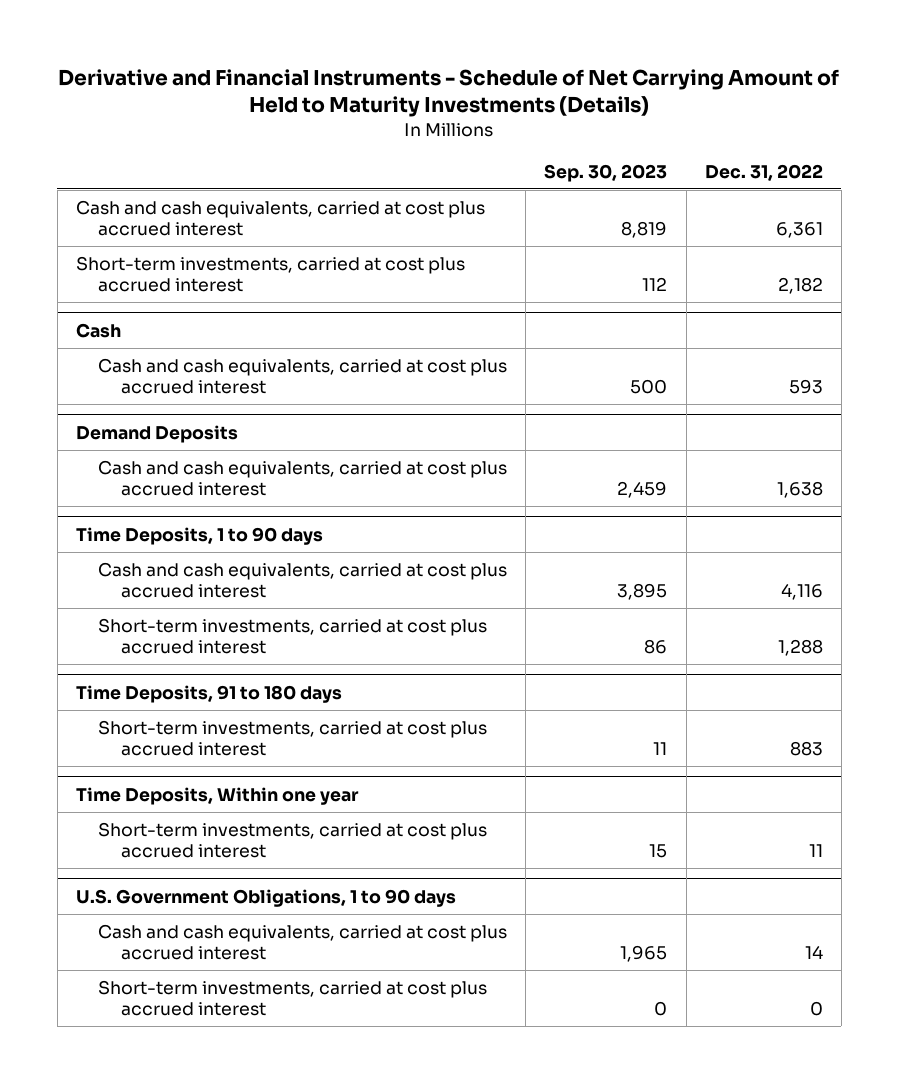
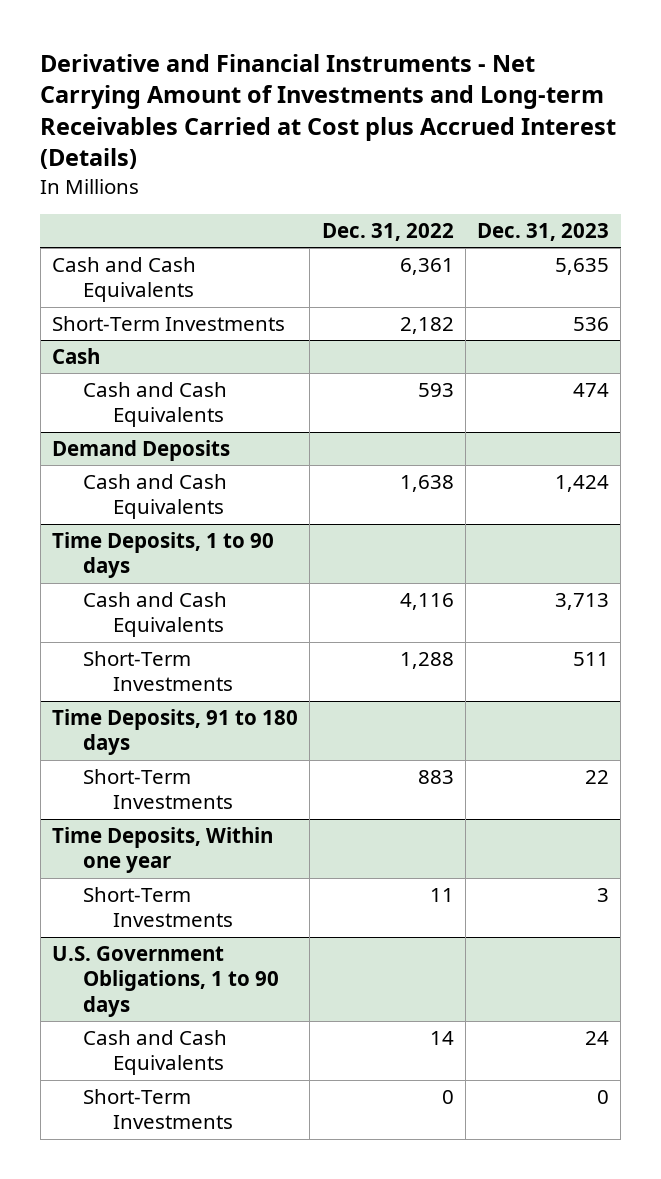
[58,68,840,118] Derivative and Financial Instruments - Schedule of Net Carrying Amount of Held to Maturity Investments (Details) -> [40,53,617,170] Derivative and Financial Instruments - Net Carrying Amount of Investments and Long-term Receivables Carried at Cost plus Accrued Interest (Details)
[544,163,668,182] Sep. 30, 2023 -> none
none -> [477,222,610,241] Dec. 31, 2023
[75,199,485,237] Cash and cash equivalents, carried at cost plus accrued interest -> [51,256,196,303] Cash and Cash Equivalents
[75,255,465,293] Short-term investments, carried at cost plus accrued interest -> [51,315,285,331] Short-Term Investments
[98,357,508,395] Cash and cash equivalents, carried at cost plus accrued interest -> [82,381,227,428] Cash and Cash Equivalents
[98,459,508,497] Cash and cash equivalents, carried at cost plus accrued interest -> [82,473,227,520] Cash and Cash Equivalents
[98,561,508,599] Cash and cash equivalents, carried at cost plus accrued interest -> [82,591,227,638] Cash and Cash Equivalents
[98,617,488,655] Short-term investments, carried at cost plus accrued interest -> [82,650,234,692] Short-Term Investments
[98,719,488,757] Short-term investments, carried at cost plus accrued interest -> [82,768,234,810] Short-Term Investments
[98,821,488,859] Short-term investments, carried at cost plus accrued interest -> none
none -> [82,886,234,928] Short-Term Investments
[98,979,488,1017] Short-term investments, carried at cost plus accrued interest -> none
[98,923,508,961] Cash and cash equivalents, carried at cost plus accrued interest -> [82,1029,227,1076] Cash and Cash Equivalents
none -> [82,1088,234,1130] Short-Term Investments

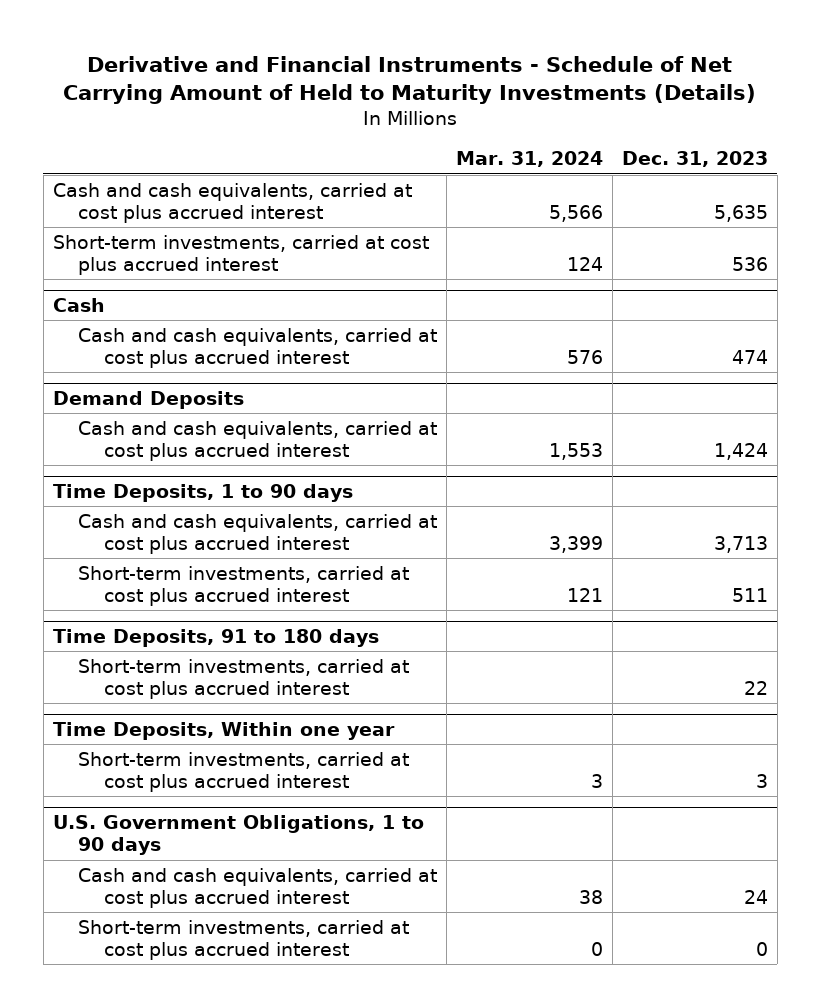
[40,53,617,170] Derivative and Financial Instruments - Net Carrying Amount of Investments and Long-term Receivables Carried at Cost plus Accrued Interest (Details) -> [63,55,757,105] Derivative and Financial Instruments - Schedule of Net Carrying Amount of Held to Maturity Investments (Details)
[321,222,454,241] Dec. 31, 2022 -> none
none -> [456,151,604,168] Mar. 31, 2024
[51,256,196,303] Cash and Cash Equivalents -> [52,182,412,224] Cash and cash equivalents, carried at cost plus accrued interest
[51,315,285,331] Short-Term Investments -> [52,234,429,276] Short-term investments, carried at cost plus accrued interest
[82,381,227,428] Cash and Cash Equivalents -> [78,327,438,369] Cash and cash equivalents, carried at cost plus accrued interest
[82,473,227,520] Cash and Cash Equivalents -> [78,420,438,462] Cash and cash equivalents, carried at cost plus accrued interest
[82,591,227,638] Cash and Cash Equivalents -> [78,513,438,555] Cash and cash equivalents, carried at cost plus accrued interest
[82,650,234,692] Short-Term Investments -> [78,565,410,607] Short-term investments, carried at cost plus accrued interest
[82,768,234,810] Short-Term Investments -> none
none -> [78,658,410,700] Short-term investments, carried at cost plus accrued interest
[82,886,234,928] Short-Term Investments -> none
none -> [78,751,410,793] Short-term investments, carried at cost plus accrued interest
[82,1088,234,1130] Short-Term Investments -> none
[82,1029,227,1076] Cash and Cash Equivalents -> [78,867,438,909] Cash and cash equivalents, carried at cost plus accrued interest
none -> [78,919,410,961] Short-term investments, carried at cost plus accrued interest

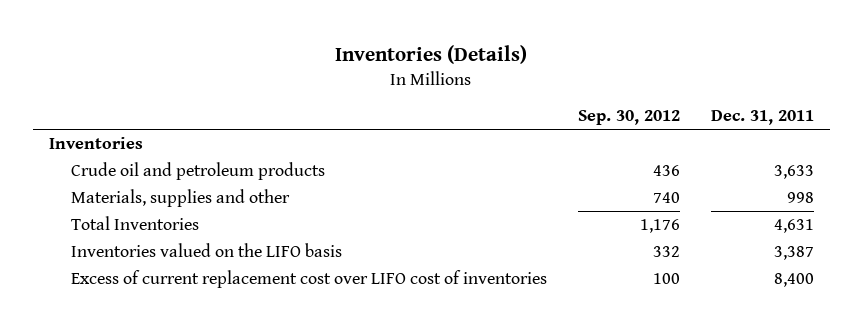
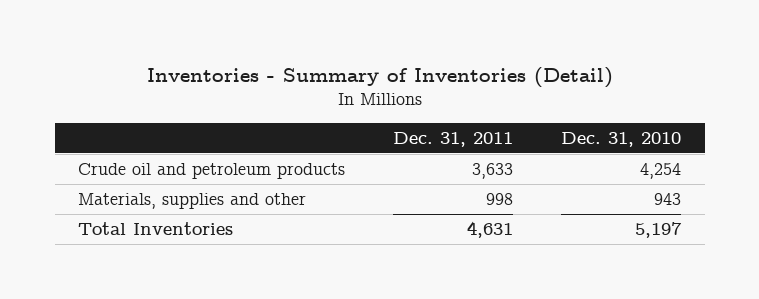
[335,44,528,64] Inventories (Details) -> [146,66,613,88] Inventories - Summary of Inventories (Detail)
[577,110,680,126] Sep. 30, 2012 -> none
none -> [560,131,681,147] Dec. 31, 2010
[48,136,143,149] Inventories -> none
[70,242,342,257] Inventories valued on the LIFO basis -> none
[70,269,547,288] Excess of current replacement cost over LIFO cost of inventories -> none

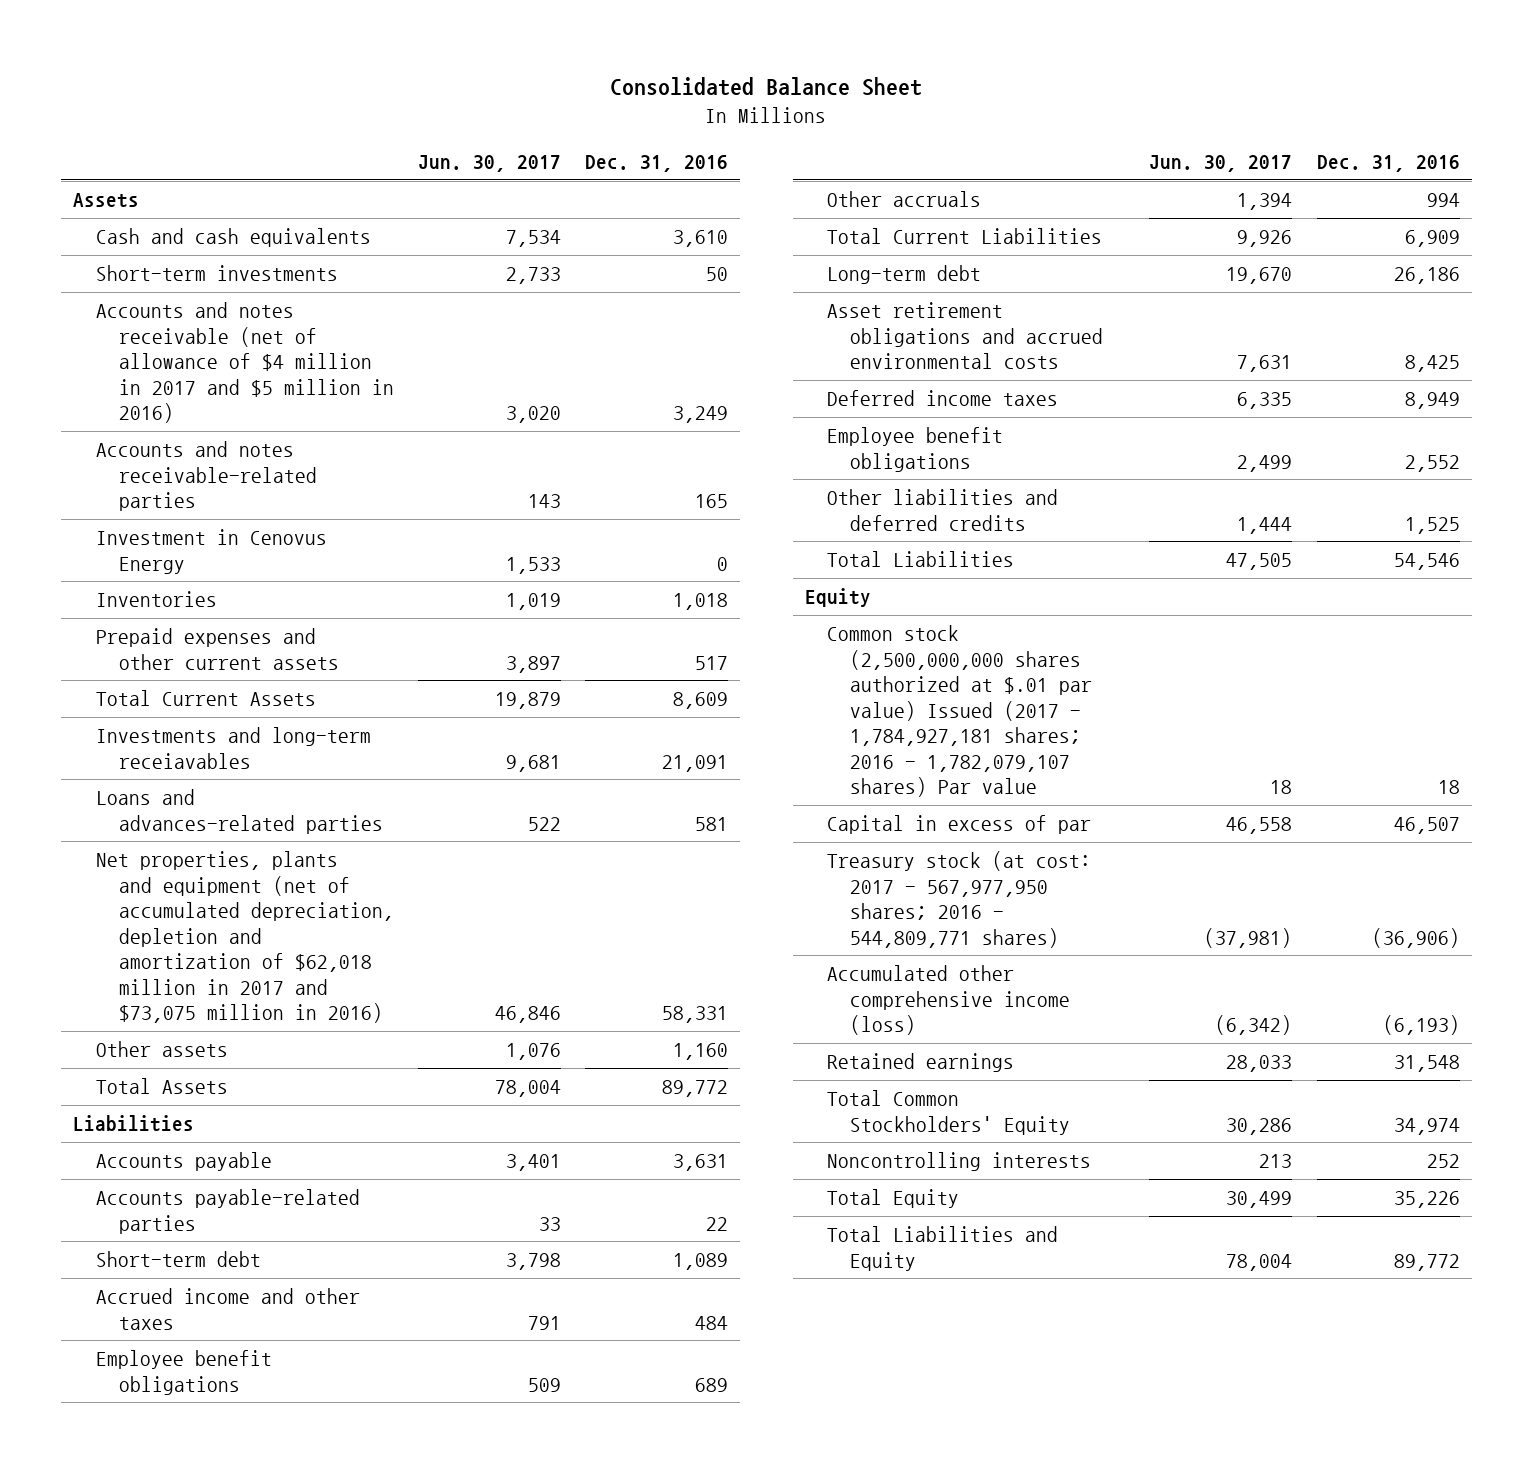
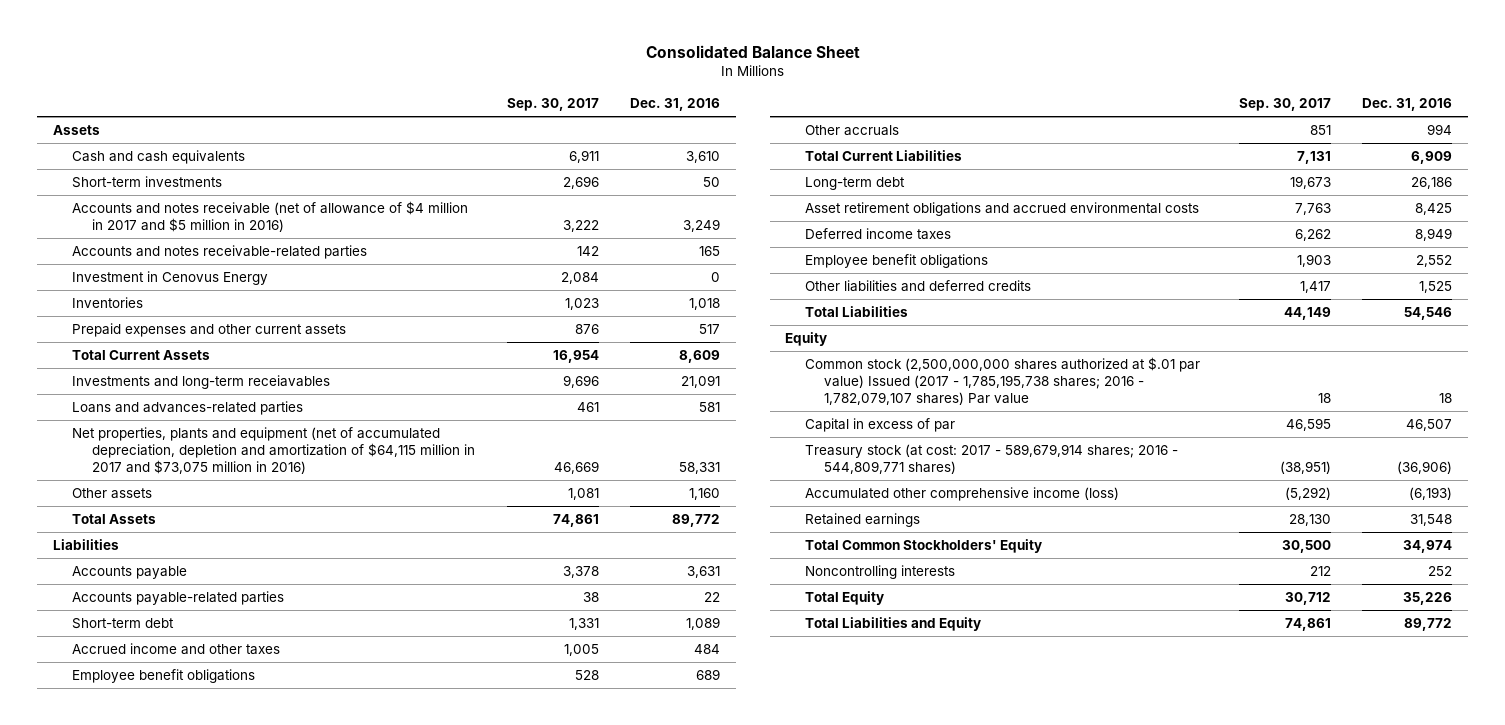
[418,154,562,172] Jun. 30, 2017 -> none
none -> [506,97,599,111] Sep. 30, 2017
[96,851,394,1023] Net properties, plants and equipment (net of accumulated depreciation, depletion and amortization of $62,018 million in 2017 and $73,075 million in 2016) -> [72,427,476,474] Net properties, plants and equipment (net of accumulated depreciation, depletion and amortization of $64,115 million in 2017 and $73,075 million in 2016)
[827,625,1093,797] Common stock (2,500,000,000 shares authorized at $.01 par value) Issued (2017 - 1,784,927,181 shares; 2016 - 1,782,079,107 shares) Par value -> [804,357,1200,405] Common stock (2,500,000,000 shares authorized at $.01 par value) Issued (2017 - 1,785,195,738 shares; 2016 - 1,782,079,107 shares) Par value
[827,851,1092,948] Treasury stock (at cost: 2017 - 567,977,950 shares; 2016 - 544,809,771 shares) -> [804,444,1178,474] Treasury stock (at cost: 2017 - 589,679,914 shares; 2016 - 544,809,771 shares)

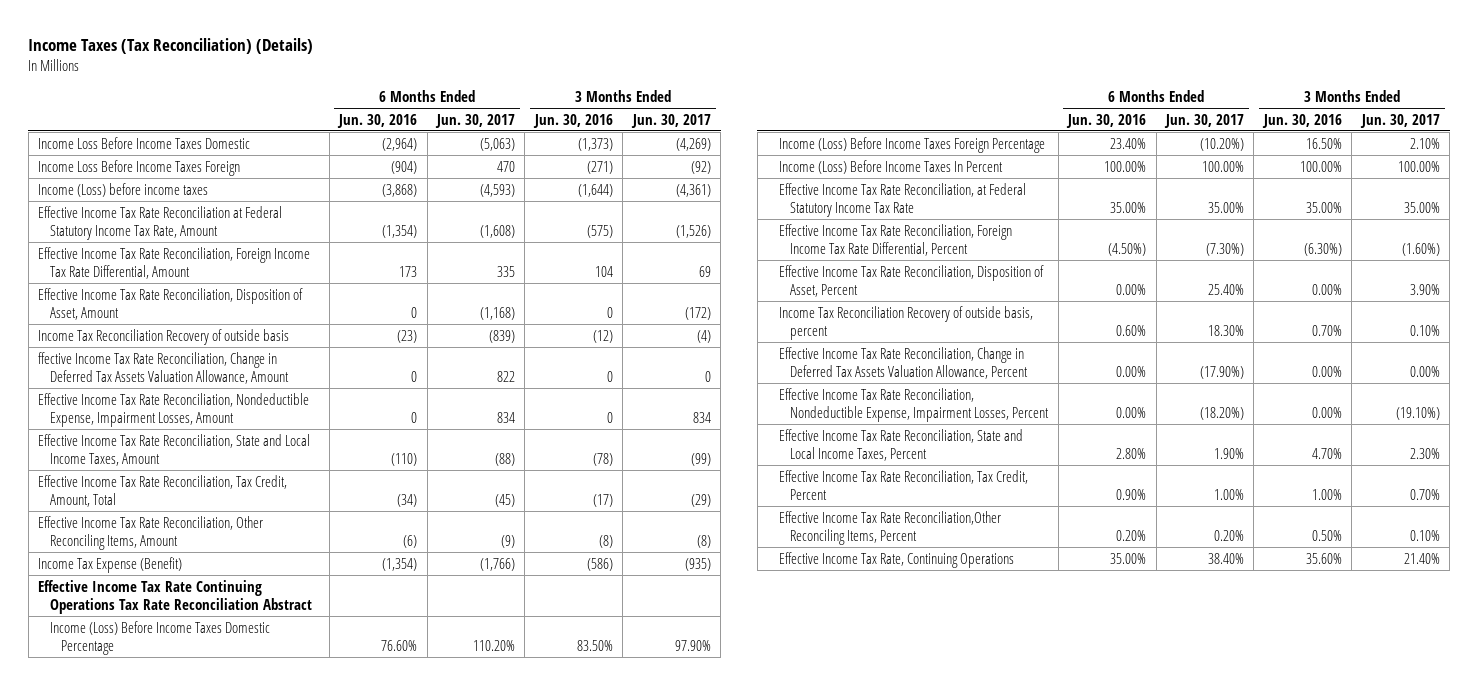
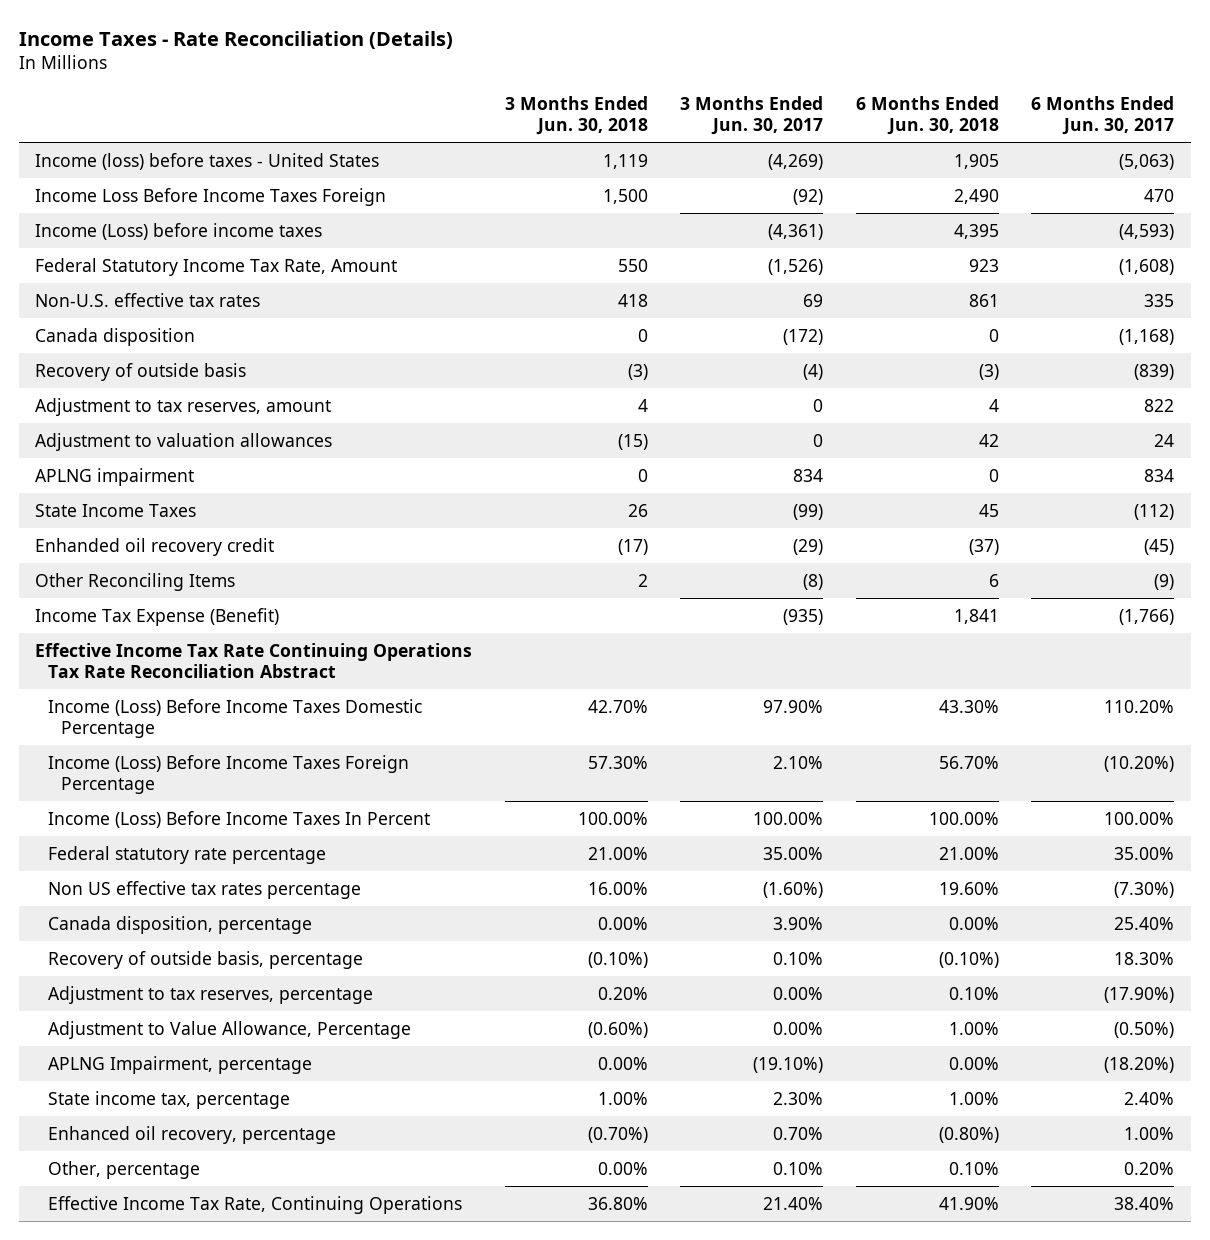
[28,38,314,55] Income Taxes (Tax Reconciliation) (Details) -> [19,30,454,49] Income Taxes - Rate Reconciliation (Details)
[337,113,418,128] Jun. 30, 2016 -> none
[532,113,613,128] Jun. 30, 2016 -> none
none -> [504,96,648,136] 3 Months Ended Jun. 30, 2018
none -> [855,96,999,136] 6 Months Ended Jun. 30, 2018
[38,136,251,149] Income Loss Before Income Taxes Domestic -> [35,152,380,170] Income (loss) before taxes - United States
[38,205,283,241] Effective Income Tax Rate Reconciliation at Federal Statutory Income Tax Rate, Amount -> [35,257,398,276] Federal Statutory Income Tax Rate, Amount
[38,246,311,280] Effective Income Tax Rate Reconciliation, Foreign Income Tax Rate Differential, Amount -> [35,292,261,307] Non-U.S. effective tax rates
[38,287,304,321] Effective Income Tax Rate Reconciliation, Disposition of Asset, Amount -> [35,327,196,346] Canada disposition
[38,328,290,345] Income Tax Reconciliation Recovery of outside basis -> [35,362,247,381] Recovery of outside basis
[38,351,289,385] ffective Income Tax Rate Reconciliation, Change in Deferred Tax Assets Valuation Allowance, Amount -> [35,397,332,416] Adjustment to tax reserves, amount
none -> [35,432,333,451] Adjustment to valuation allowances
[38,392,310,428] Effective Income Tax Rate Reconciliation, Nondeductible Expense, Impairment Losses, Amount -> [35,467,195,486] APLNG impairment
[38,433,311,467] Effective Income Tax Rate Reconciliation, State and Local Income Taxes, Amount -> [35,503,197,517] State Income Taxes
[494,453,515,467] (88) -> [1134,503,1175,520] (112)
[38,474,288,508] Effective Income Tax Rate Reconciliation, Tax Credit, Amount, Total -> [35,537,275,556] Enhanded oil recovery credit
[38,515,264,551] Effective Income Tax Rate Reconciliation, Other Reconciling Items, Amount -> [35,572,236,591] Other Reconciling Items
[778,510,1001,546] Effective Income Tax Rate Reconciliation,Other Reconciling Items, Percent -> none
[778,182,1026,218] Effective Income Tax Rate Reconciliation, at Federal Statutory Income Tax Rate -> [48,845,327,864] Federal statutory rate percentage
[778,223,1012,257] Effective Income Tax Rate Reconciliation, Foreign Income Tax Rate Differential, Percent -> [48,880,362,899] Non US effective tax rates percentage
[778,264,1044,298] Effective Income Tax Rate Reconciliation, Disposition of Asset, Percent -> [48,915,313,934] Canada disposition, percentage
[778,305,1033,341] Income Tax Reconciliation Recovery of outside basis, percent -> [48,950,364,969] Recovery of outside basis, percentage
[778,346,1029,380] Effective Income Tax Rate Reconciliation, Change in Deferred Tax Assets Valuation Allowance, Percent -> [48,985,374,1004] Adjustment to tax reserves, percentage
none -> [48,1020,412,1039] Adjustment to Value Allowance, Percentage
[778,387,1050,423] Effective Income Tax Rate Reconciliation, Nondeductible Expense, Impairment Losses, Percent -> [48,1055,313,1074] APLNG Impairment, percentage
[778,428,1023,462] Effective Income Tax Rate Reconciliation, State and Local Income Taxes, Percent -> [48,1090,291,1109] State income tax, percentage
[1214,448,1245,460] 1.90% -> [1124,1091,1175,1105] 2.40%
[778,469,1028,501] Effective Income Tax Rate Reconciliation, Tax Credit, Percent -> [48,1125,337,1144] Enhanced oil recovery, percentage
none -> [48,1160,201,1179] Other, percentage

